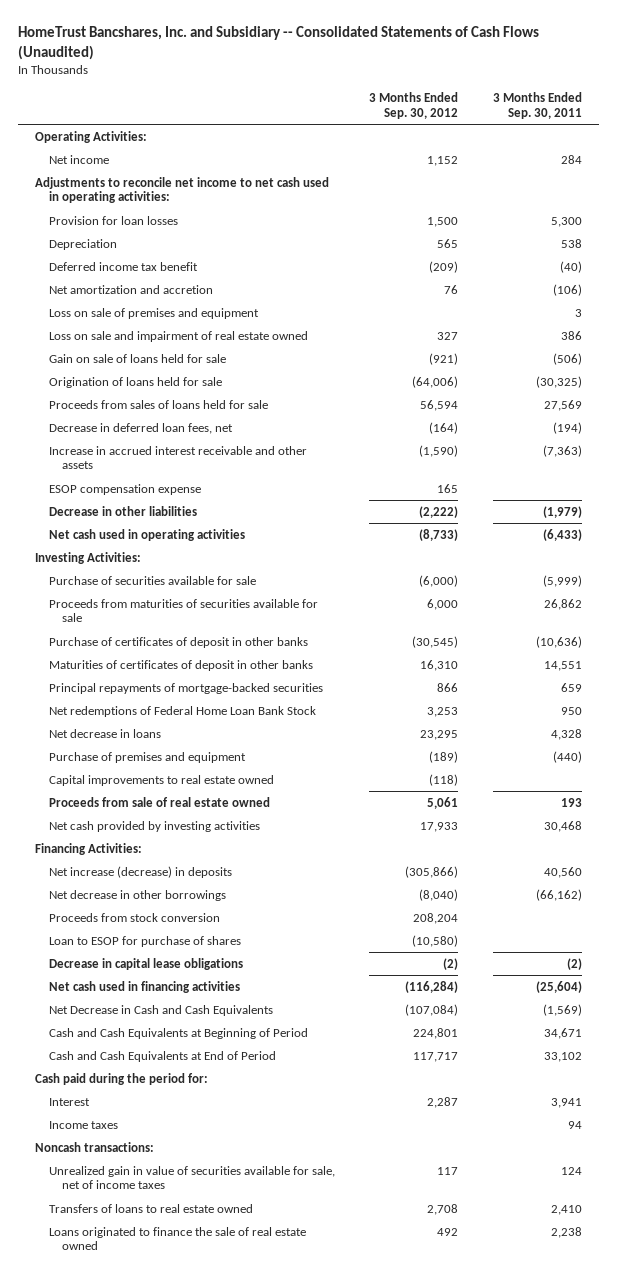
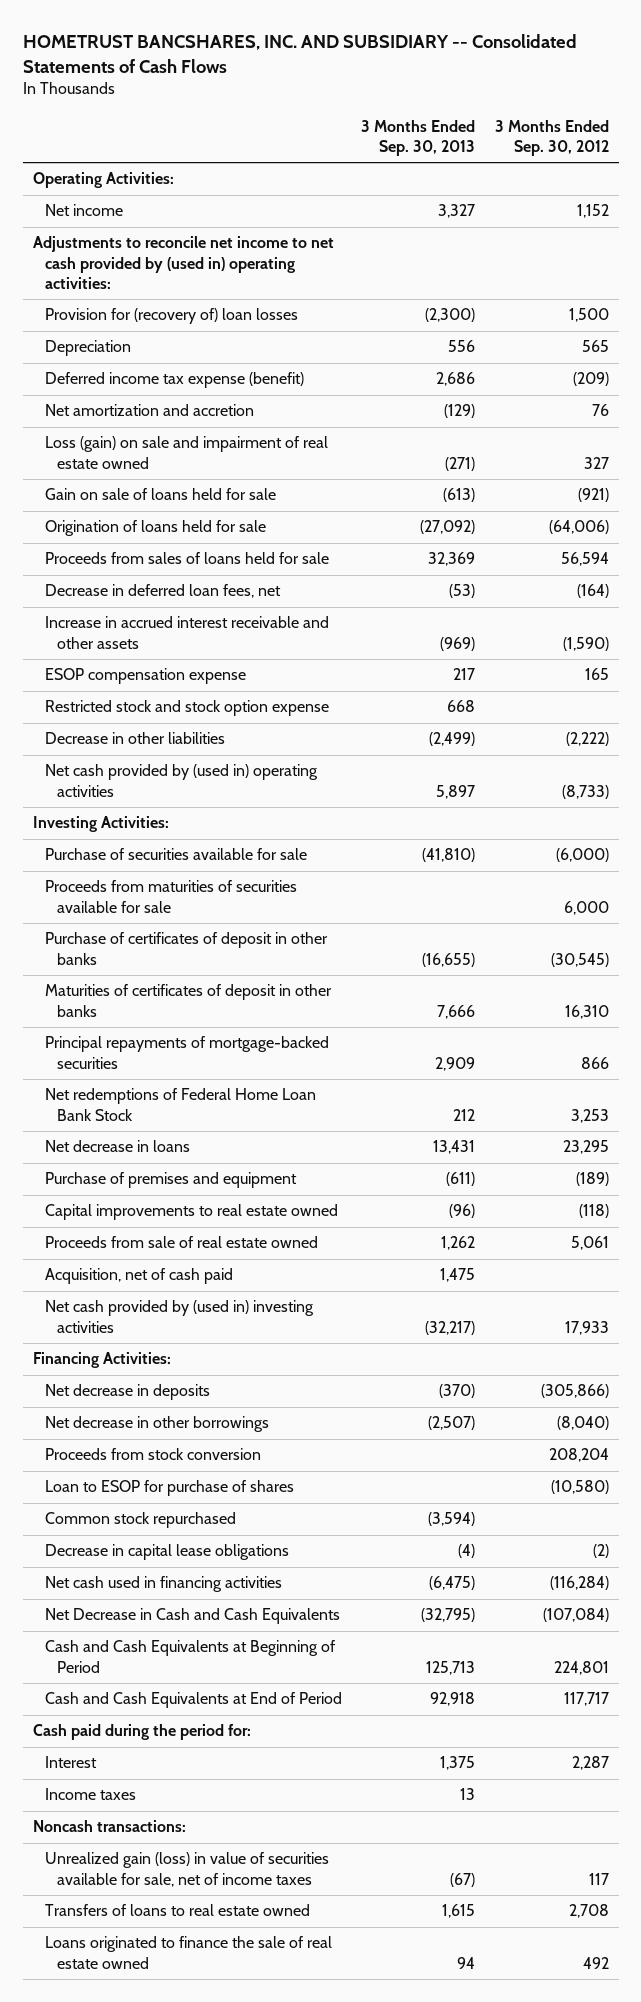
[17,26,539,60] HomeTrust Bancshares, Inc. and Subsidiary -- Consolidated Statements of Cash Flows (Unaudited) -> [22,33,577,73] HOMETRUST BANCSHARES, INC. AND SUBSIDIARY -- Consolidated Statements of Cash Flows
[492,91,582,119] 3 Months Ended Sep. 30, 2011 -> none
none -> [361,119,476,157] 3 Months Ended Sep. 30, 2013
[34,176,329,204] Adjustments to reconcile net income to net cash used in operating activities: -> [32,236,334,290] Adjustments to reconcile net income to net cash provided by (used in) operating activities:
[48,215,178,225] Provision for loan losses -> [44,308,298,325] Provision for (recovery of) loan losses
[48,261,198,271] Deferred income tax benefit -> [44,372,304,389] Deferred income tax expense (benefit)
[48,307,259,319] Loss on sale of premises and equipment -> none
[48,330,308,342] Loss on sale and impairment of real estate owned -> [44,436,328,469] Loss (gain) on sale and impairment of real estate owned
none -> [44,700,329,717] Restricted stock and stock option expense
[48,528,245,541] Net cash used in operating activities -> [44,764,318,797] Net cash provided by (used in) operating activities
none -> [44,1268,233,1285] Acquisition, net of cash paid
[48,820,260,832] Net cash provided by investing activities -> [44,1300,314,1333] Net cash provided by (used in) investing activities
[48,865,232,878] Net increase (decrease) in deposits -> [44,1384,210,1401] Net decrease in deposits
none -> [44,1512,236,1529] Common stock repurchased
[48,1165,335,1190] Unrealized gain in value of securities available for sale, net of income taxes -> [44,1852,329,1887] Unrealized gain (loss) in value of securities available for sale, net of income taxes

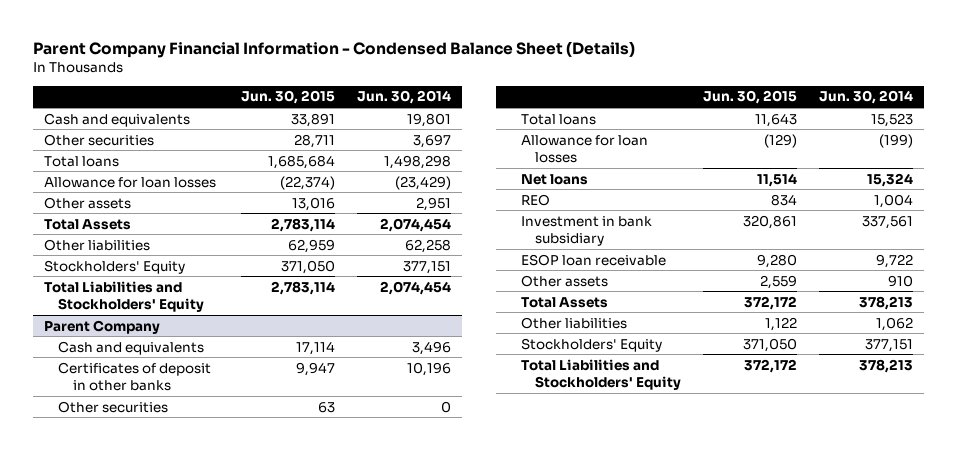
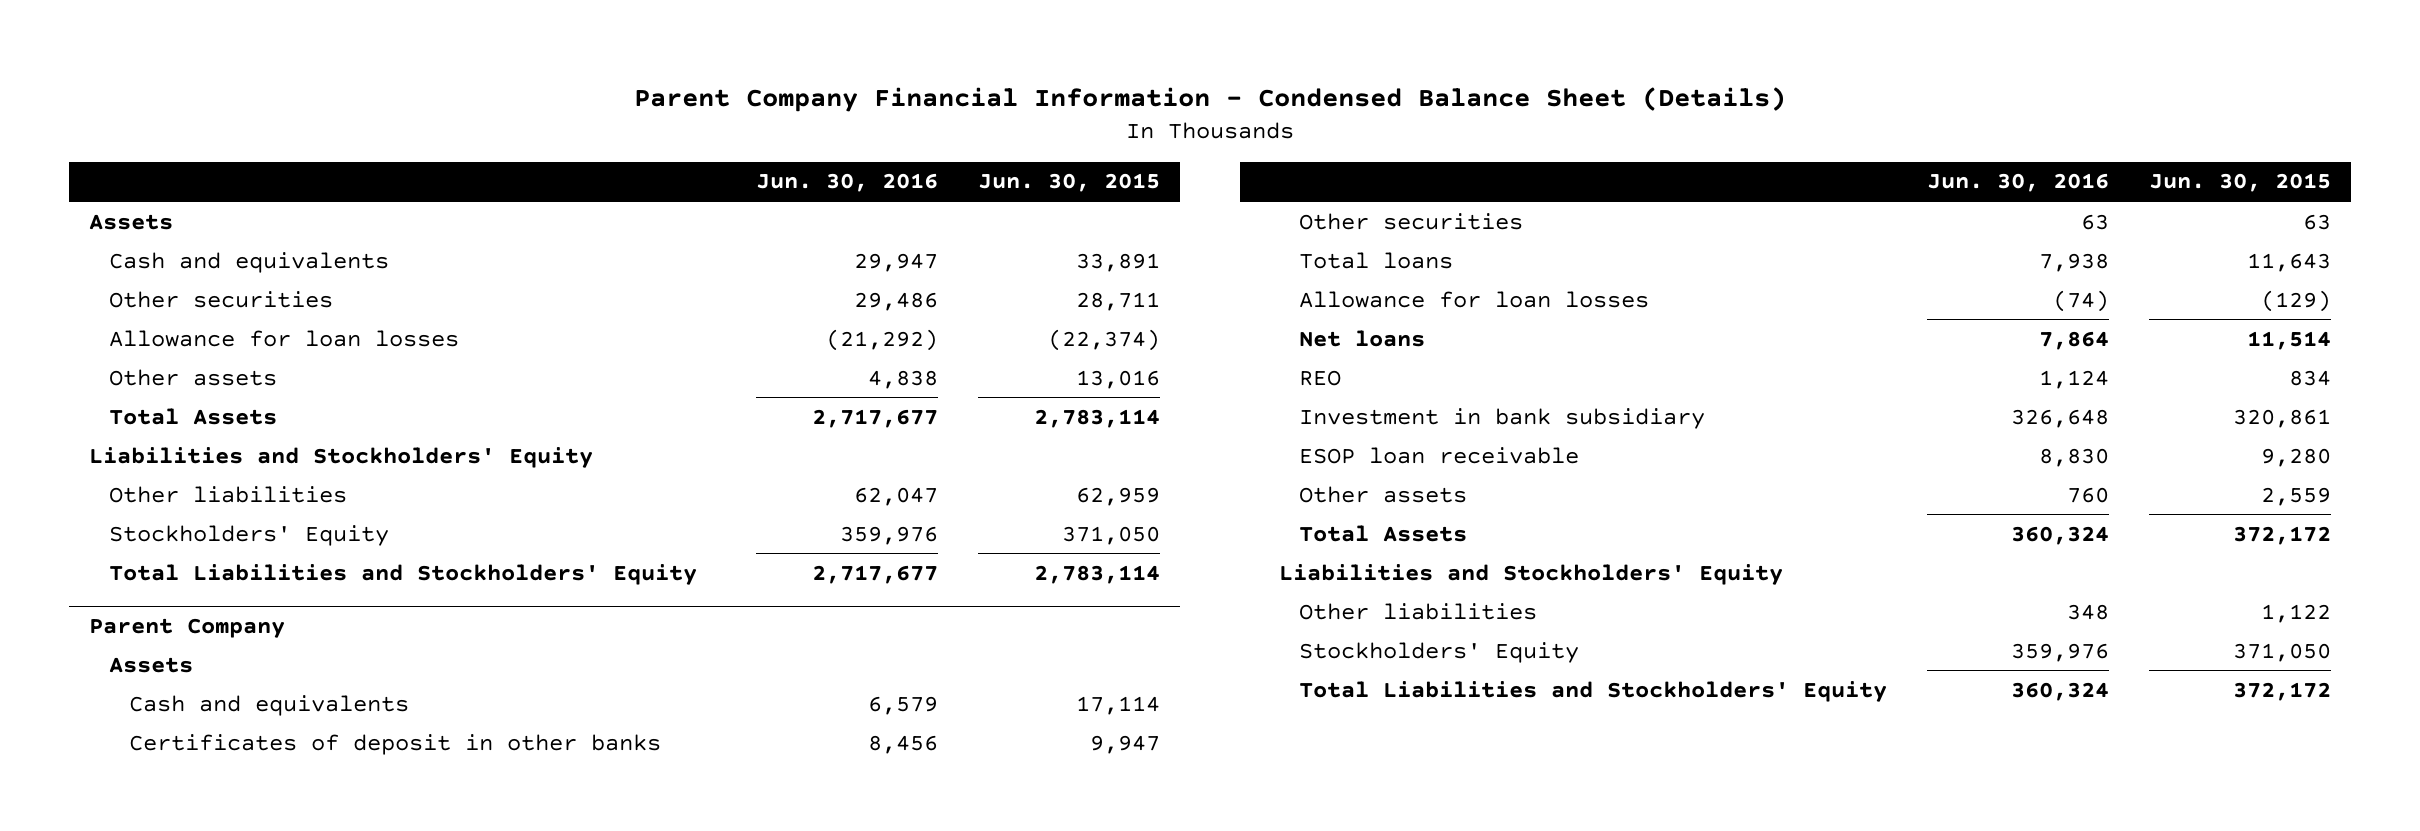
[356,90,451,105] Jun. 30, 2014 -> none
none -> [756,173,939,193] Jun. 30, 2016
none -> [89,213,174,230] Assets
[44,155,120,167] Total loans -> none
none -> [89,446,594,468] Liabilities and Stockholders' Equity
none -> [108,656,193,673] Assets
none -> [1279,563,1784,585] Liabilities and Stockholders' Equity

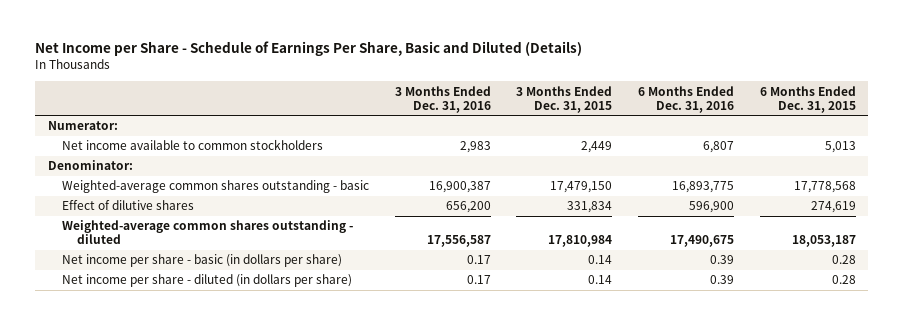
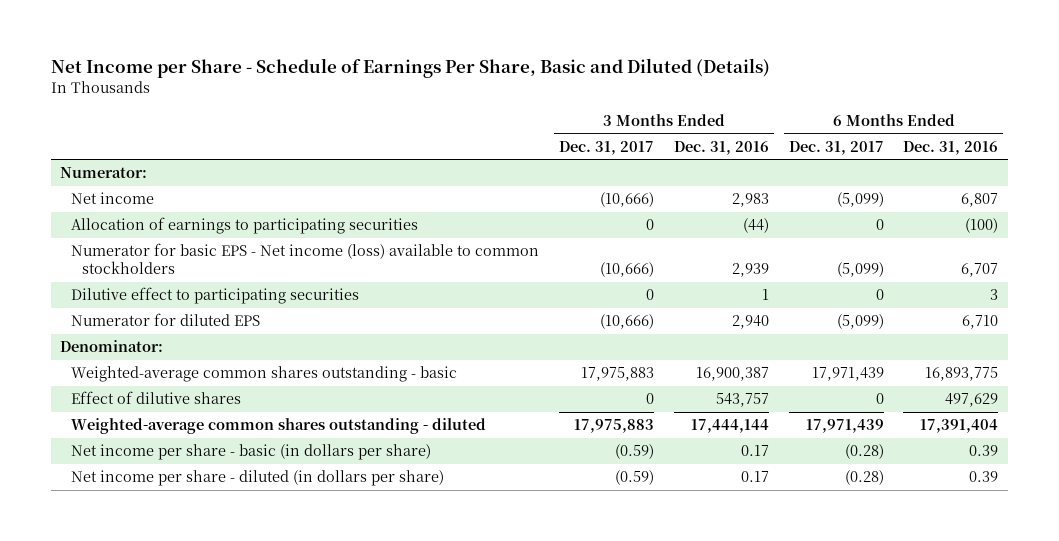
[516,85,613,113] 3 Months Ended Dec. 31, 2015 -> none
[759,85,856,113] 6 Months Ended Dec. 31, 2015 -> none
none -> [558,140,654,155] Dec. 31, 2017
none -> [788,140,884,155] Dec. 31, 2017
none -> [71,192,155,205] Net income
none -> [71,217,419,235] Allocation of earnings to participating securities
[62,139,324,151] Net income available to common stockholders -> [71,243,540,275] Numerator for basic EPS - Net income (loss) available to common stockholders
[459,141,491,154] 2,983 -> [731,263,769,278] 2,939
[703,141,735,154] 6,807 -> [961,263,999,278] 6,707
none -> [71,287,360,305] Dilutive effect to participating securities
none -> [71,313,261,327] Numerator for diluted EPS
[445,201,491,214] 656,200 -> [715,393,769,408] 543,757
[689,201,735,214] 596,900 -> [945,393,999,408] 497,629
[426,235,491,248] 17,556,587 -> [690,419,769,434] 17,444,144
[670,235,735,248] 17,490,675 -> [920,419,999,434] 17,391,404

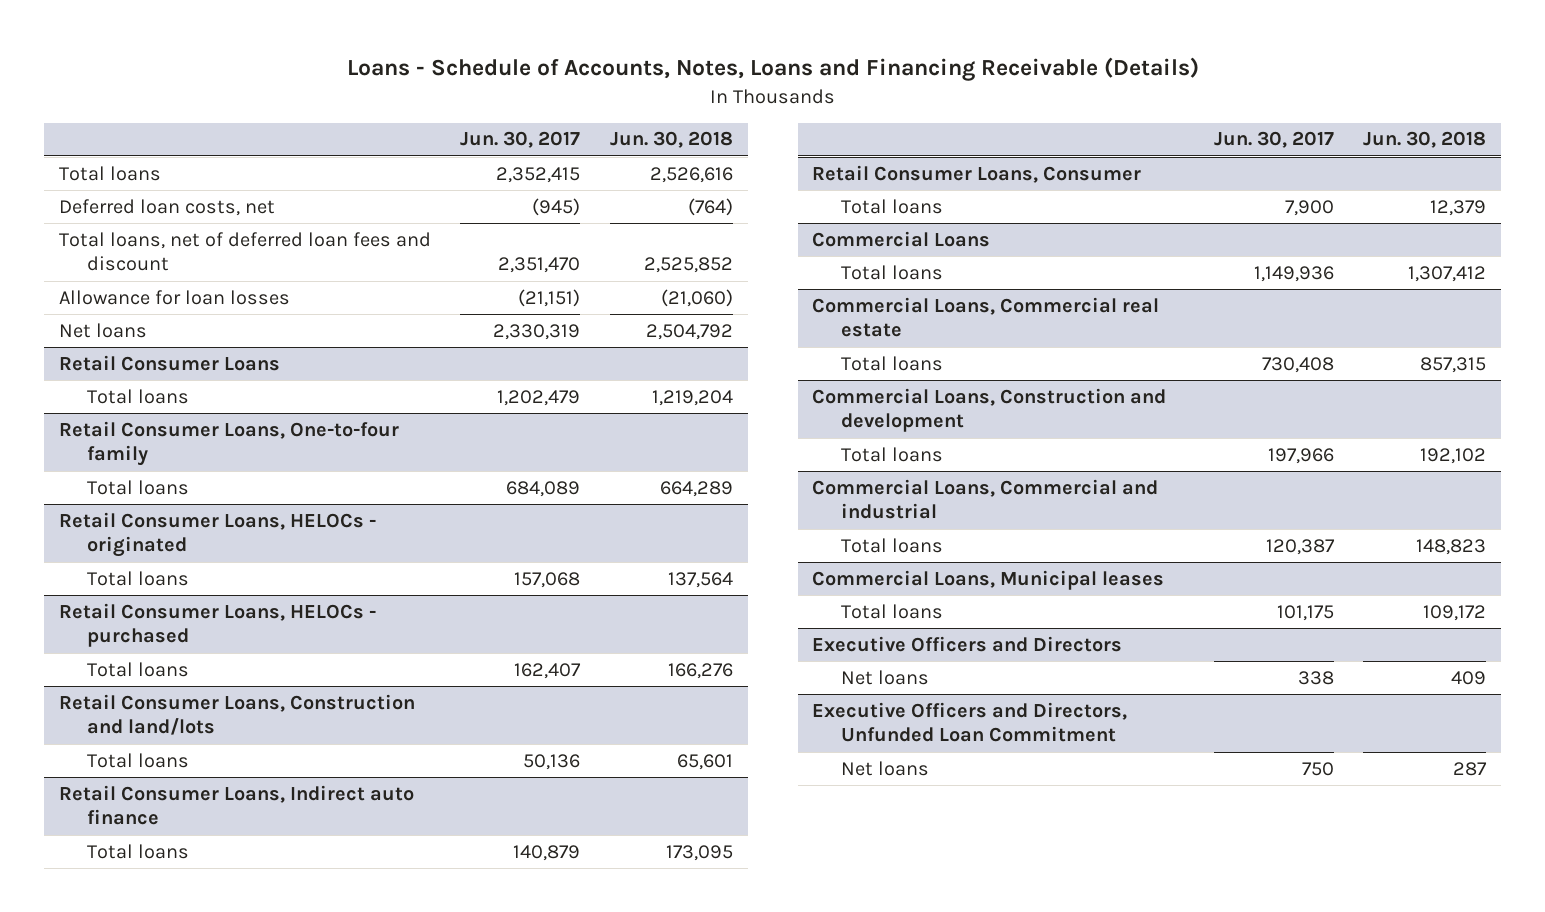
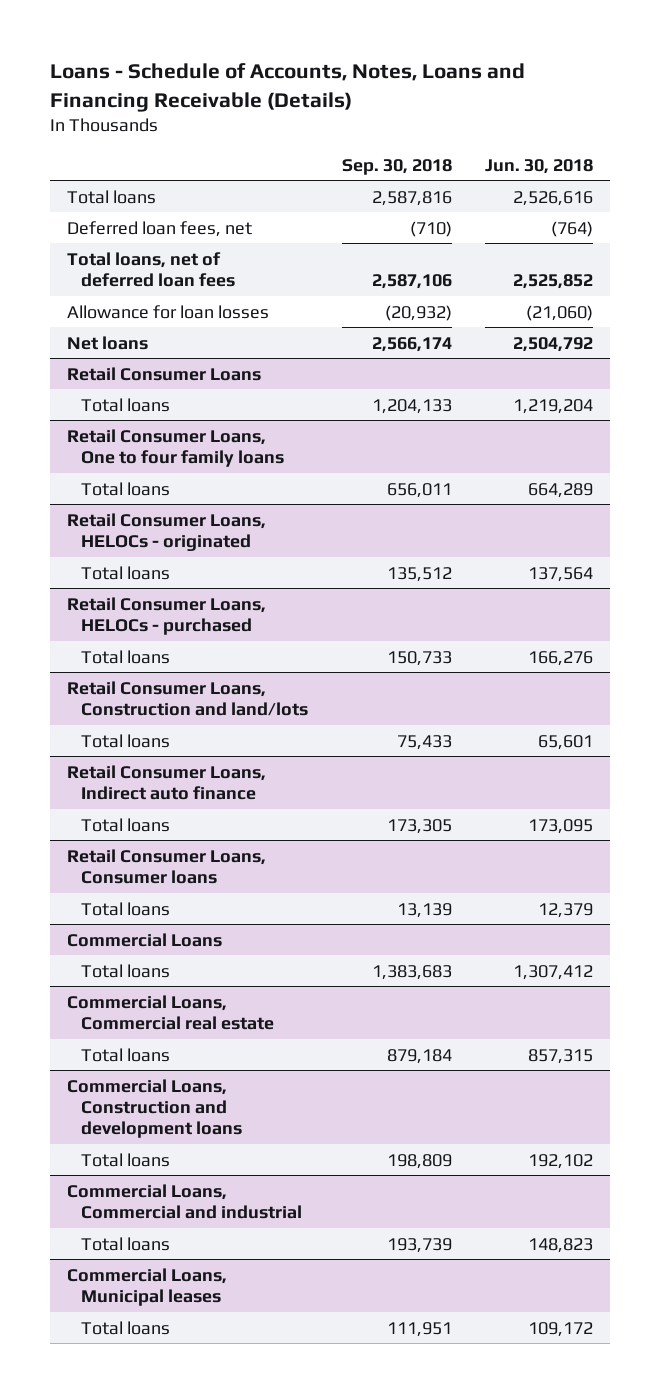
[460,131,581,149] Jun. 30, 2017 -> none
none -> [341,158,452,175] Sep. 30, 2018
[59,198,276,216] Deferred loan costs, net -> [66,220,252,237] Deferred loan fees, net
[59,231,432,272] Total loans, net of deferred loan fees and discount -> [66,251,236,288] Total loans, net of deferred loan fees
[59,420,400,467] Retail Consumer Loans, One-to-four family -> [66,428,285,468] Retail Consumer Loans, One to four family loans
[812,164,1142,183] Retail Consumer Loans, Consumer -> [66,848,266,885] Retail Consumer Loans, Consumer loans
[812,387,1167,433] Commercial Loans, Construction and development -> [66,1078,243,1139] Commercial Loans, Construction and development loans
[812,635,1123,652] Executive Officers and Directors -> none
[840,669,929,685] Net loans -> none
[812,701,1128,743] Executive Officers and Directors, Unfunded Loan Commitment -> none
[840,760,929,776] Net loans -> none

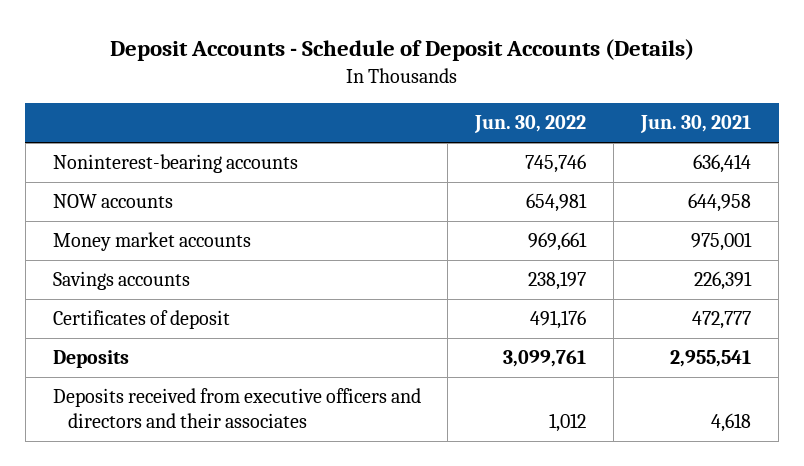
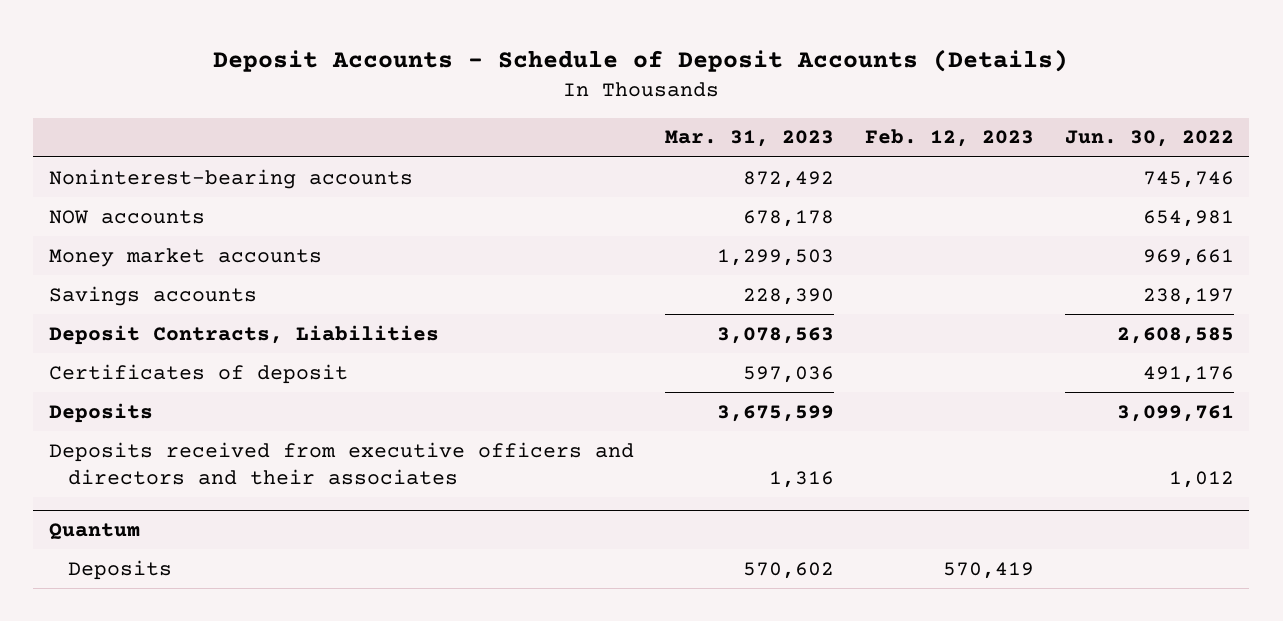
[640,115,752,134] Jun. 30, 2021 -> none
none -> [664,130,834,148] Mar. 31, 2023
none -> [864,129,1034,148] Feb. 12, 2023
none -> [48,324,439,345] Deposit Contracts, Liabilities
none -> [48,523,140,541] Quantum
none -> [67,559,172,580] Deposits

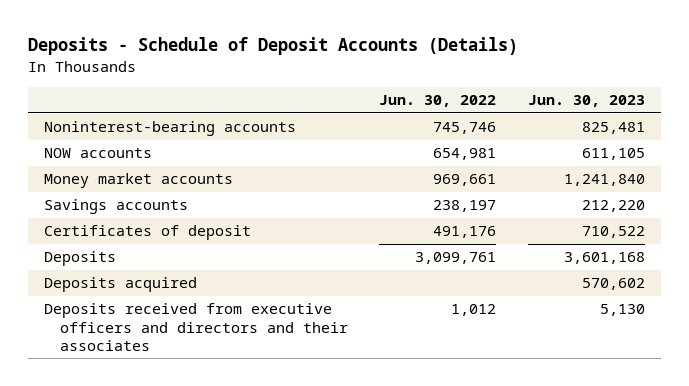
[213,48,1069,72] Deposit Accounts - Schedule of Deposit Accounts (Details) -> [28,37,519,56] Deposits - Schedule of Deposit Accounts (Details)
[664,130,834,148] Mar. 31, 2023 -> none
[864,129,1034,148] Feb. 12, 2023 -> none
none -> [528,94,646,107] Jun. 30, 2023
[48,324,439,345] Deposit Contracts, Liabilities -> none
none -> [44,277,198,293] Deposits acquired
[48,523,140,541] Quantum -> none
[67,559,172,580] Deposits -> none

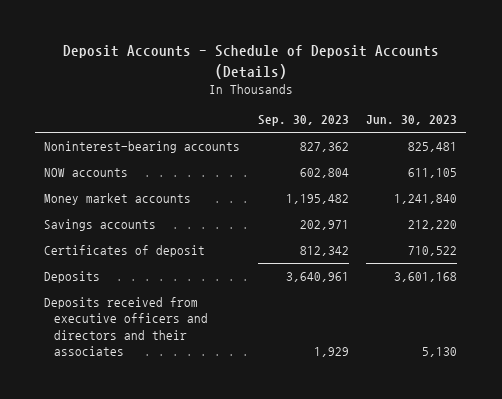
[28,37,519,56] Deposits - Schedule of Deposit Accounts (Details) -> [62,45,439,79] Deposit Accounts - Schedule of Deposit Accounts (Details)
[379,94,497,107] Jun. 30, 2022 -> none
none -> [257,115,349,127] Sep. 30, 2023
[44,277,198,293] Deposits acquired -> none

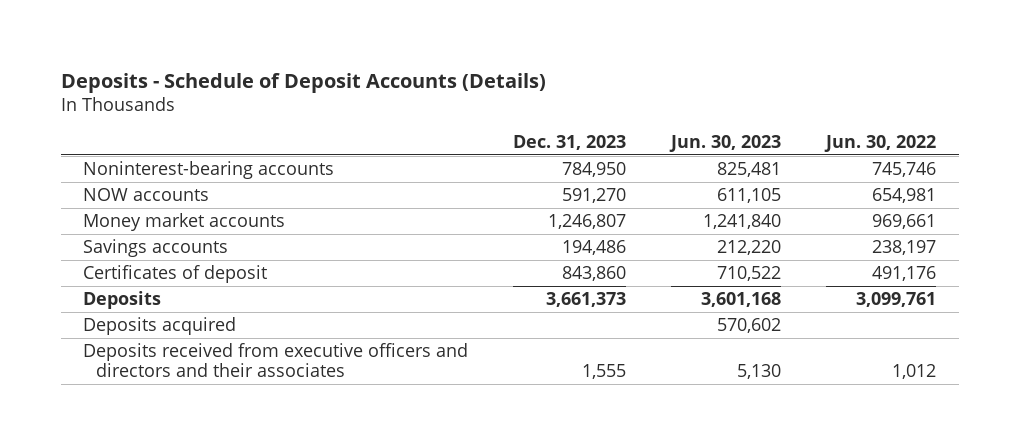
[62,45,439,79] Deposit Accounts - Schedule of Deposit Accounts (Details) -> [60,72,546,93] Deposits - Schedule of Deposit Accounts (Details)
[257,115,349,127] Sep. 30, 2023 -> none
none -> [513,134,627,150] Dec. 31, 2023
none -> [824,134,937,152] Jun. 30, 2022
none -> [83,317,237,336] Deposits acquired

